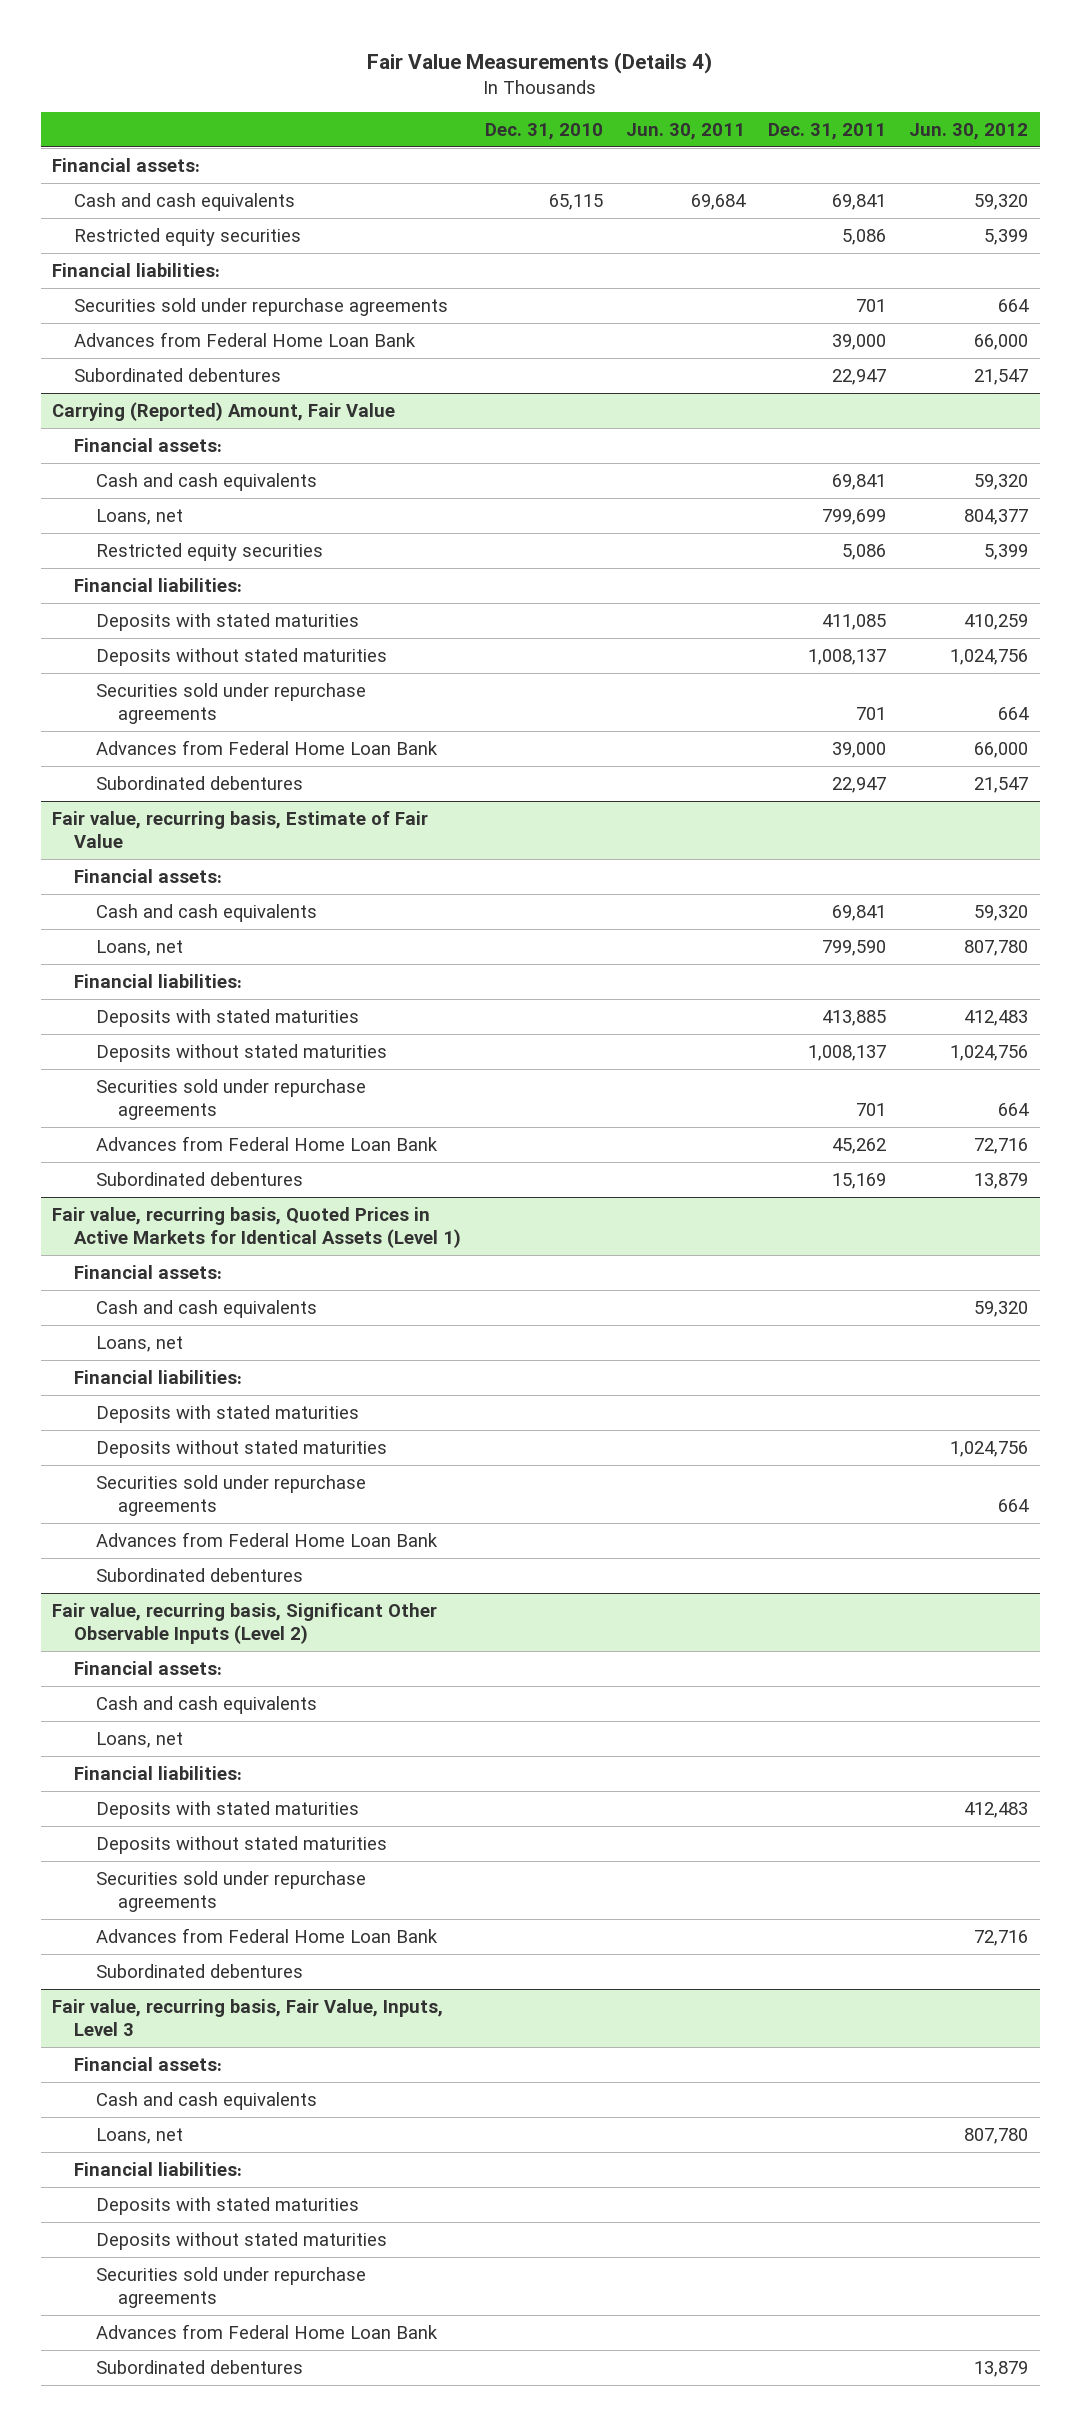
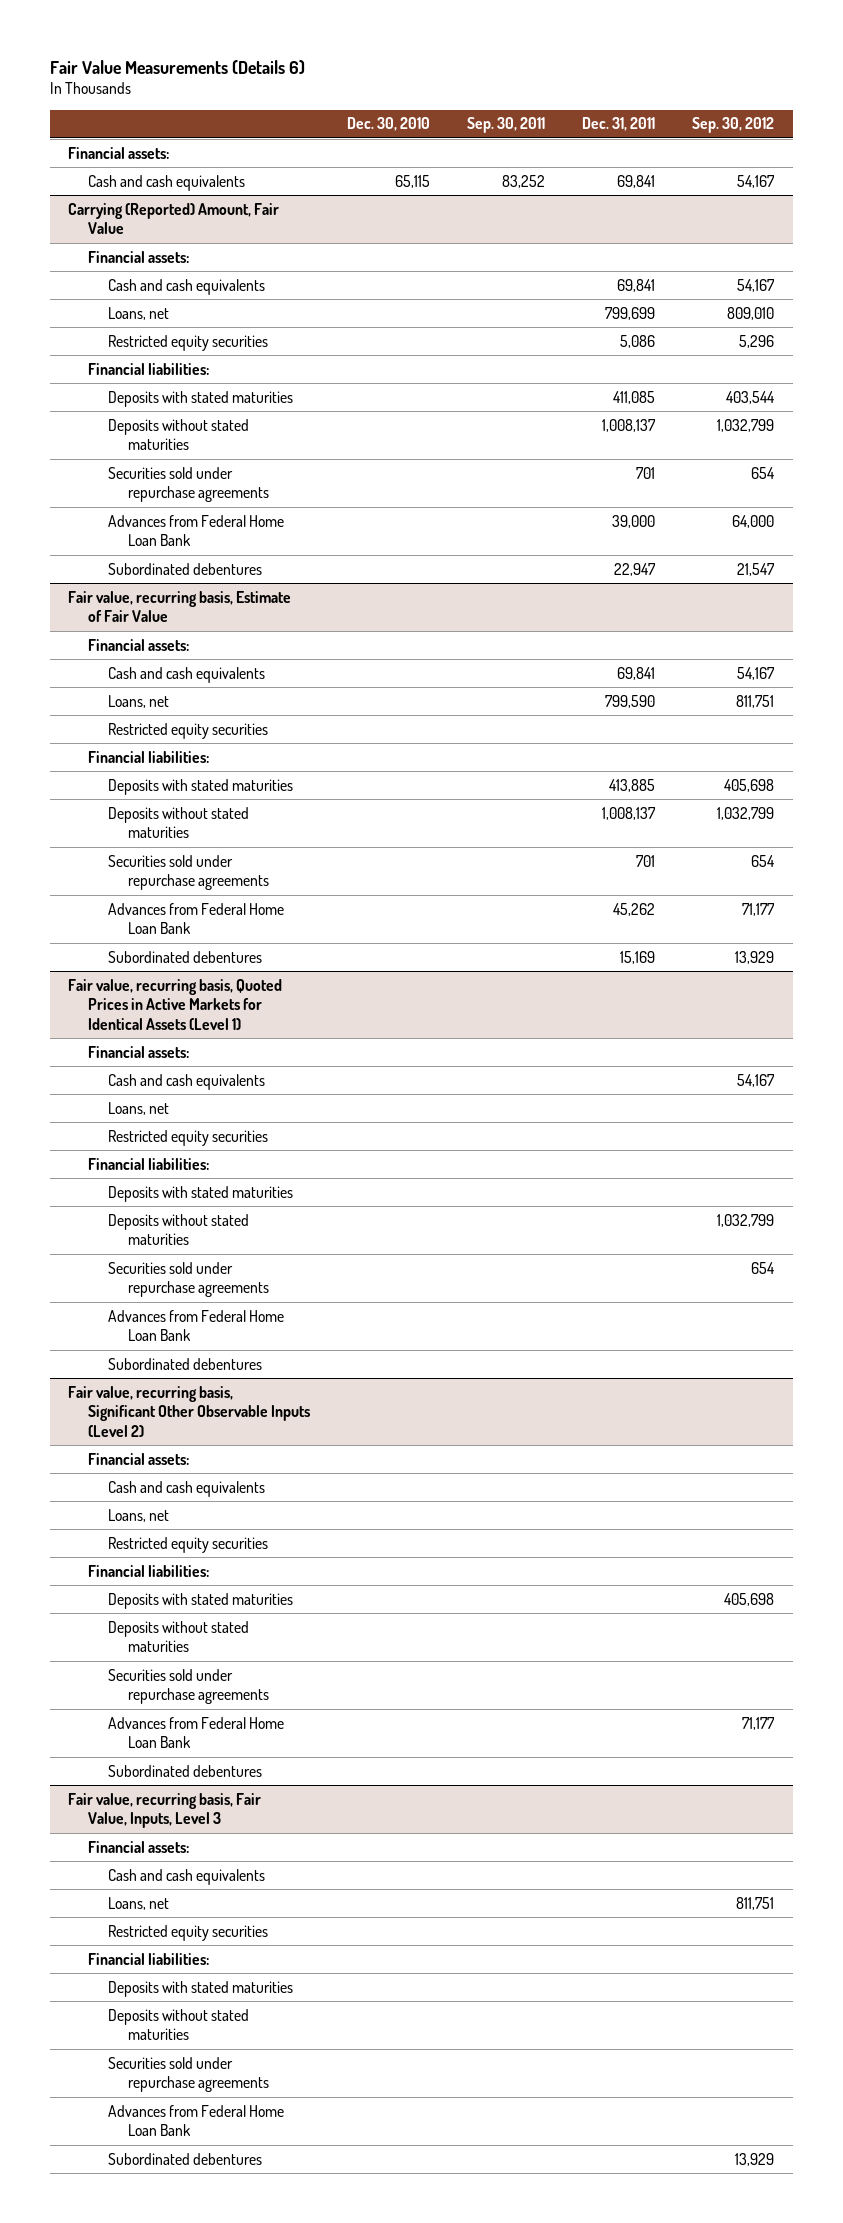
[367,52,713,75] Fair Value Measurements (Details 4) -> [50,59,306,74] Fair Value Measurements (Details 6)
[484,123,603,141] Dec. 31, 2010 -> none
[625,123,745,141] Jun. 30, 2011 -> none
[909,123,1029,141] Jun. 30, 2012 -> none
none -> [347,117,431,132] Dec. 30, 2010
none -> [467,117,546,134] Sep. 30, 2011
none -> [692,117,775,134] Sep. 30, 2012
[74,227,302,246] Restricted equity securities -> none
[52,262,221,277] Financial liabilities: -> none
[74,297,449,316] Securities sold under repurchase agreements -> none
[74,331,417,347] Advances from Federal Home Loan Bank -> none
[74,367,282,382] Subordinated debentures -> none
none -> [108,722,269,739] Restricted equity securities
none -> [108,1129,269,1146] Restricted equity securities
none -> [108,1536,269,1553] Restricted equity securities
none -> [108,1924,269,1941] Restricted equity securities

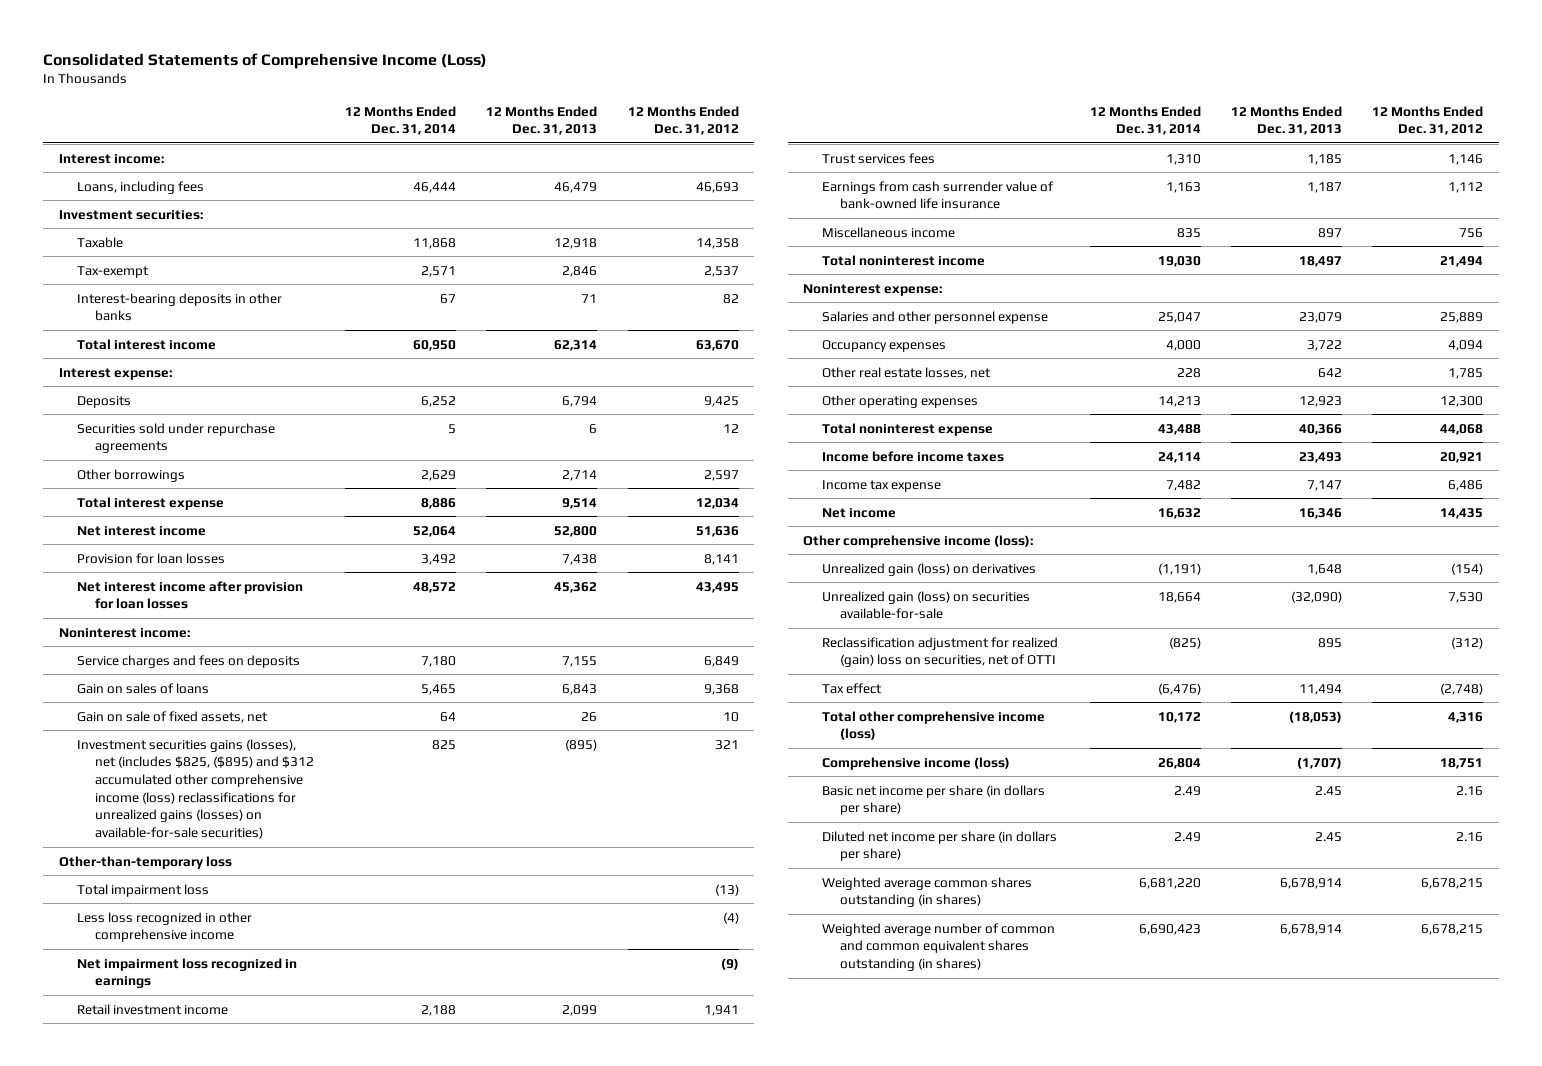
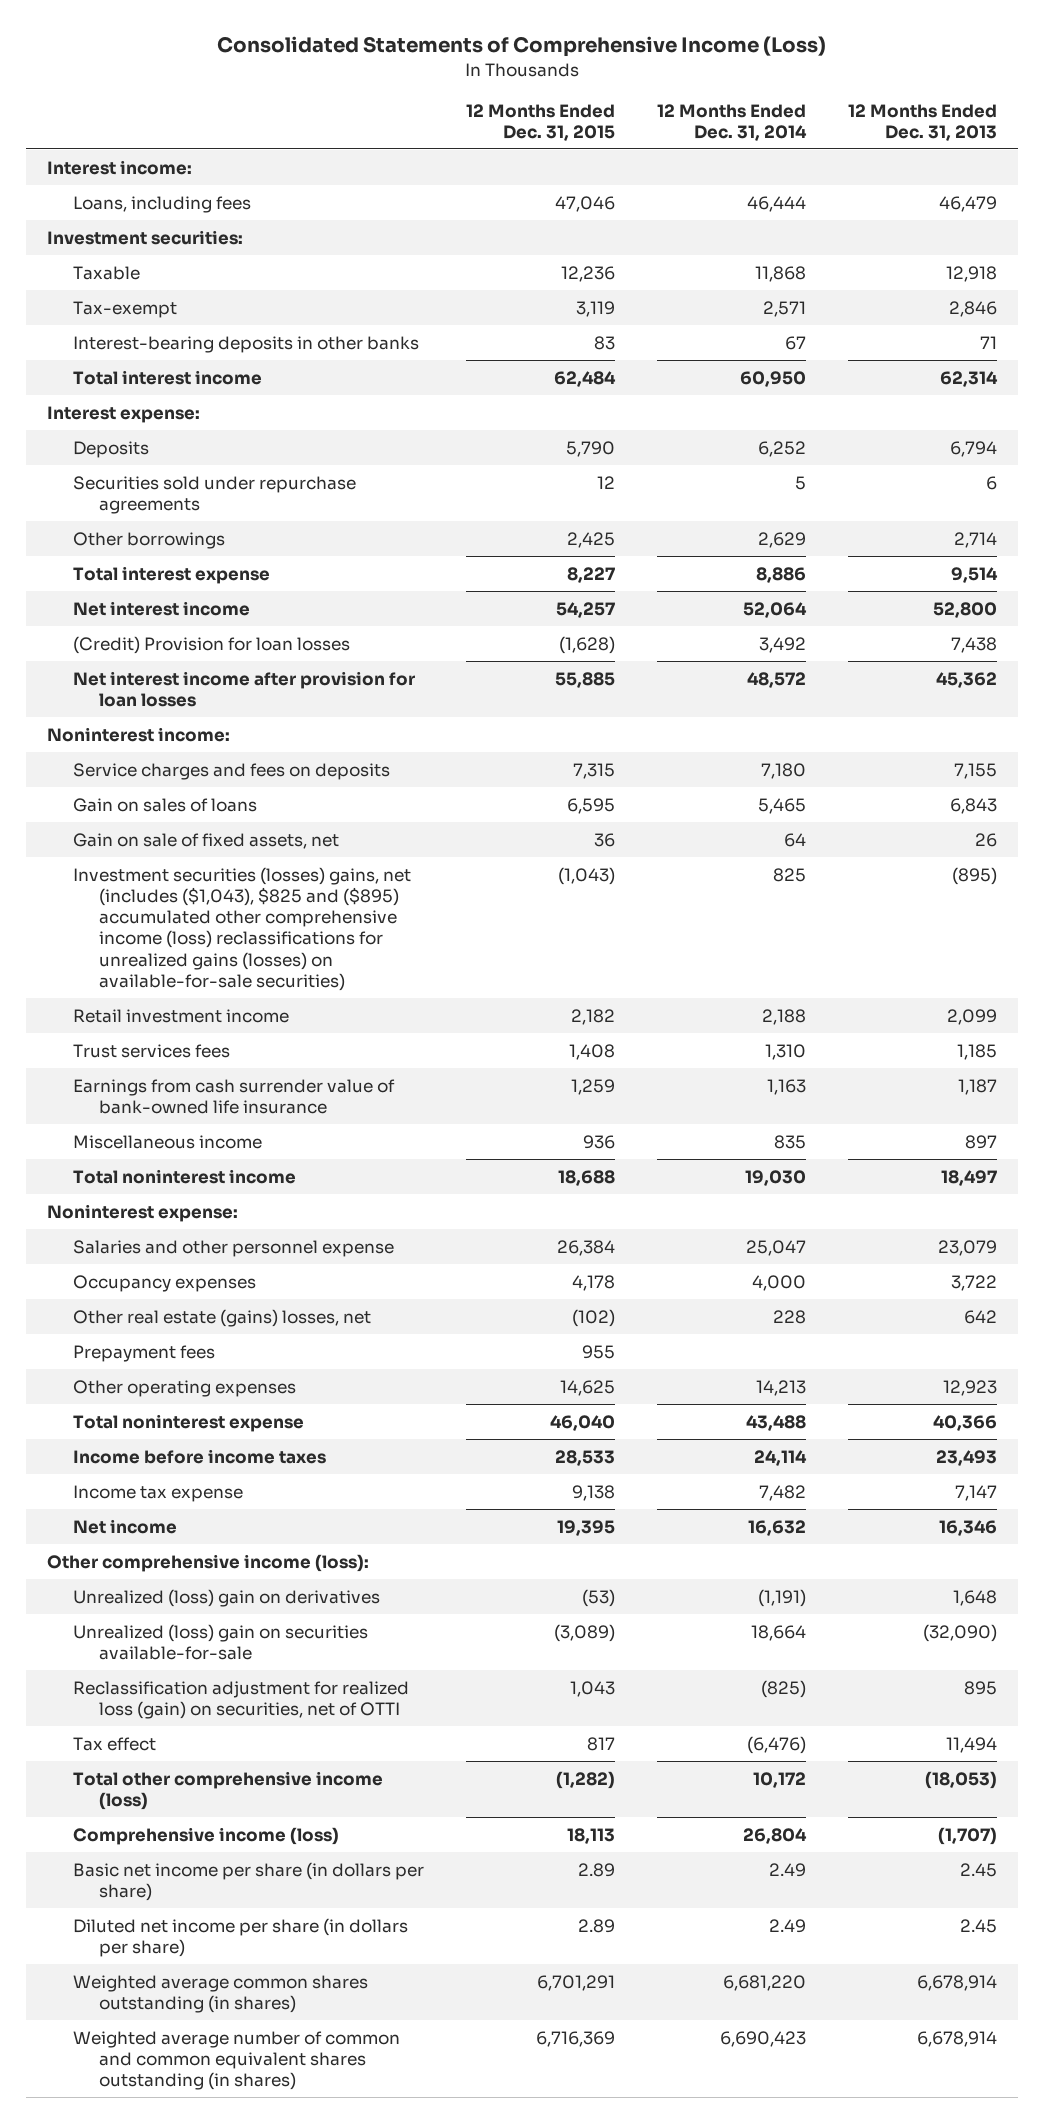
[627,105,739,136] 12 Months Ended Dec. 31, 2012 -> none
none -> [465,103,615,141] 12 Months Ended Dec. 31, 2015
[76,552,225,564] Provision for loan losses -> [72,635,350,654] (Credit) Provision for loan losses
[58,855,232,869] Other-than-temporary loss -> none
[76,883,209,897] Total impairment loss -> none
[76,911,252,943] Less loss recognized in other comprehensive income -> none
[76,957,297,989] Net impairment loss recognized in earnings -> none
[76,738,315,840] Investment securities gains (losses), net (includes $825, ($895) and $312 accumulated other comprehensive income (loss) reclassifications for unrealized gains (losses) on available-for-sale securities) -> [72,866,411,992] Investment securities (losses) gains, net (includes ($1,043), $825 and ($895) accumulated other comprehensive income (loss) reclassifications for unrealized gains (losses) on available-for-sale securities)
[821,366,991,379] Other real estate losses, net -> [72,1308,371,1327] Other real estate (gains) losses, net
none -> [72,1344,215,1362] Prepayment fees
[821,562,1036,576] Unrealized gain (loss) on derivatives -> [72,1588,380,1607] Unrealized (loss) gain on derivatives
[821,590,1030,620] Unrealized gain (loss) on securities available-for-sale -> [72,1623,368,1660] Unrealized (loss) gain on securities available-for-sale
[821,636,1058,668] Reclassification adjustment for realized (gain) loss on securities, net of OTTI -> [72,1680,409,1719] Reclassification adjustment for realized loss (gain) on securities, net of OTTI

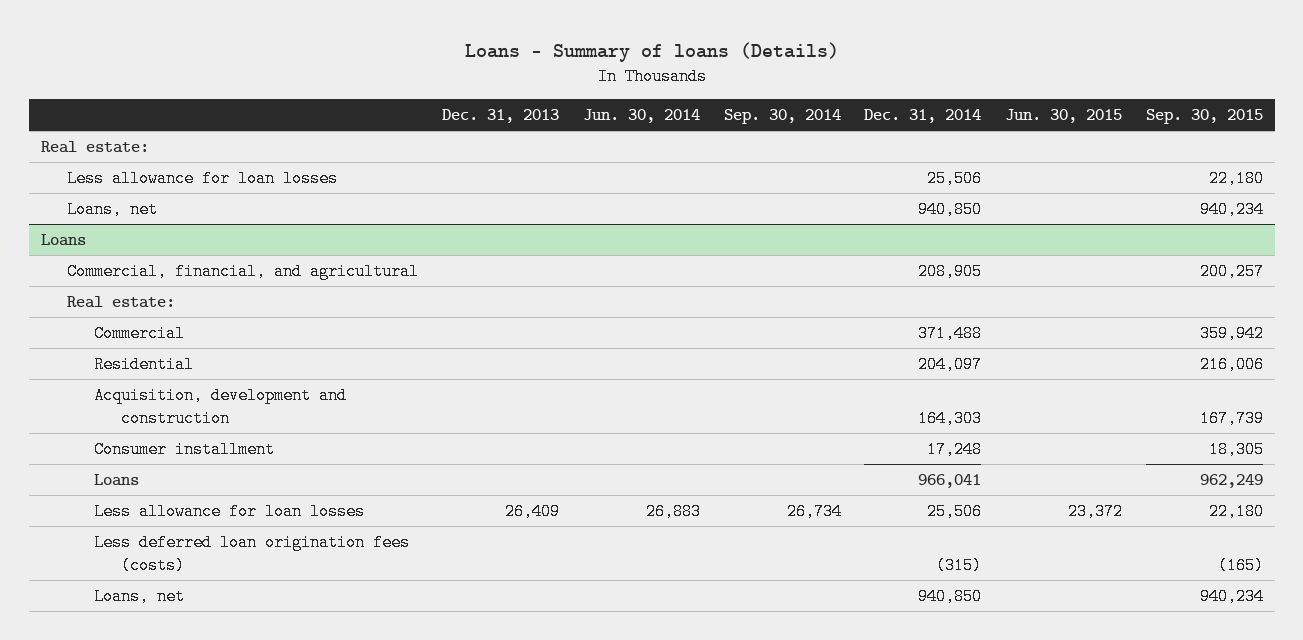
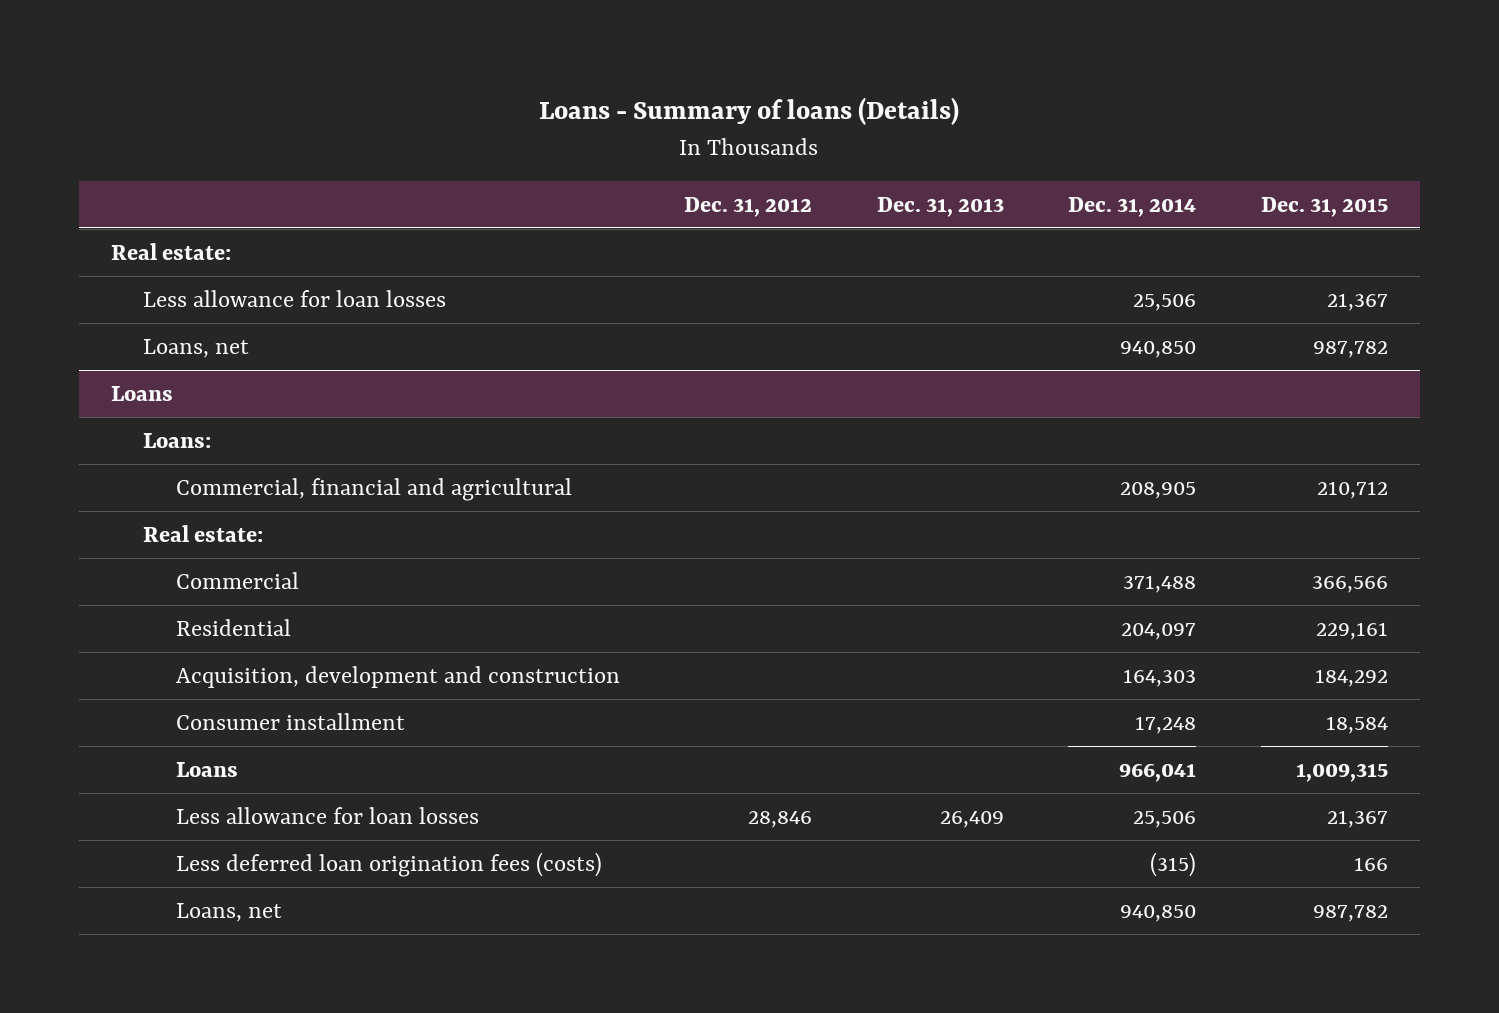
[582,108,700,123] Jun. 30, 2014 -> none
[723,108,841,124] Sep. 30, 2014 -> none
[1005,108,1123,123] Jun. 30, 2015 -> none
[1145,108,1263,124] Sep. 30, 2015 -> none
none -> [684,196,813,217] Dec. 31, 2012
none -> [1260,196,1388,217] Dec. 31, 2015
none -> [143,432,212,448] Loans:
[67,263,420,281] Commercial, financial, and agricultural -> [175,477,572,501] Commercial, financial and agricultural

